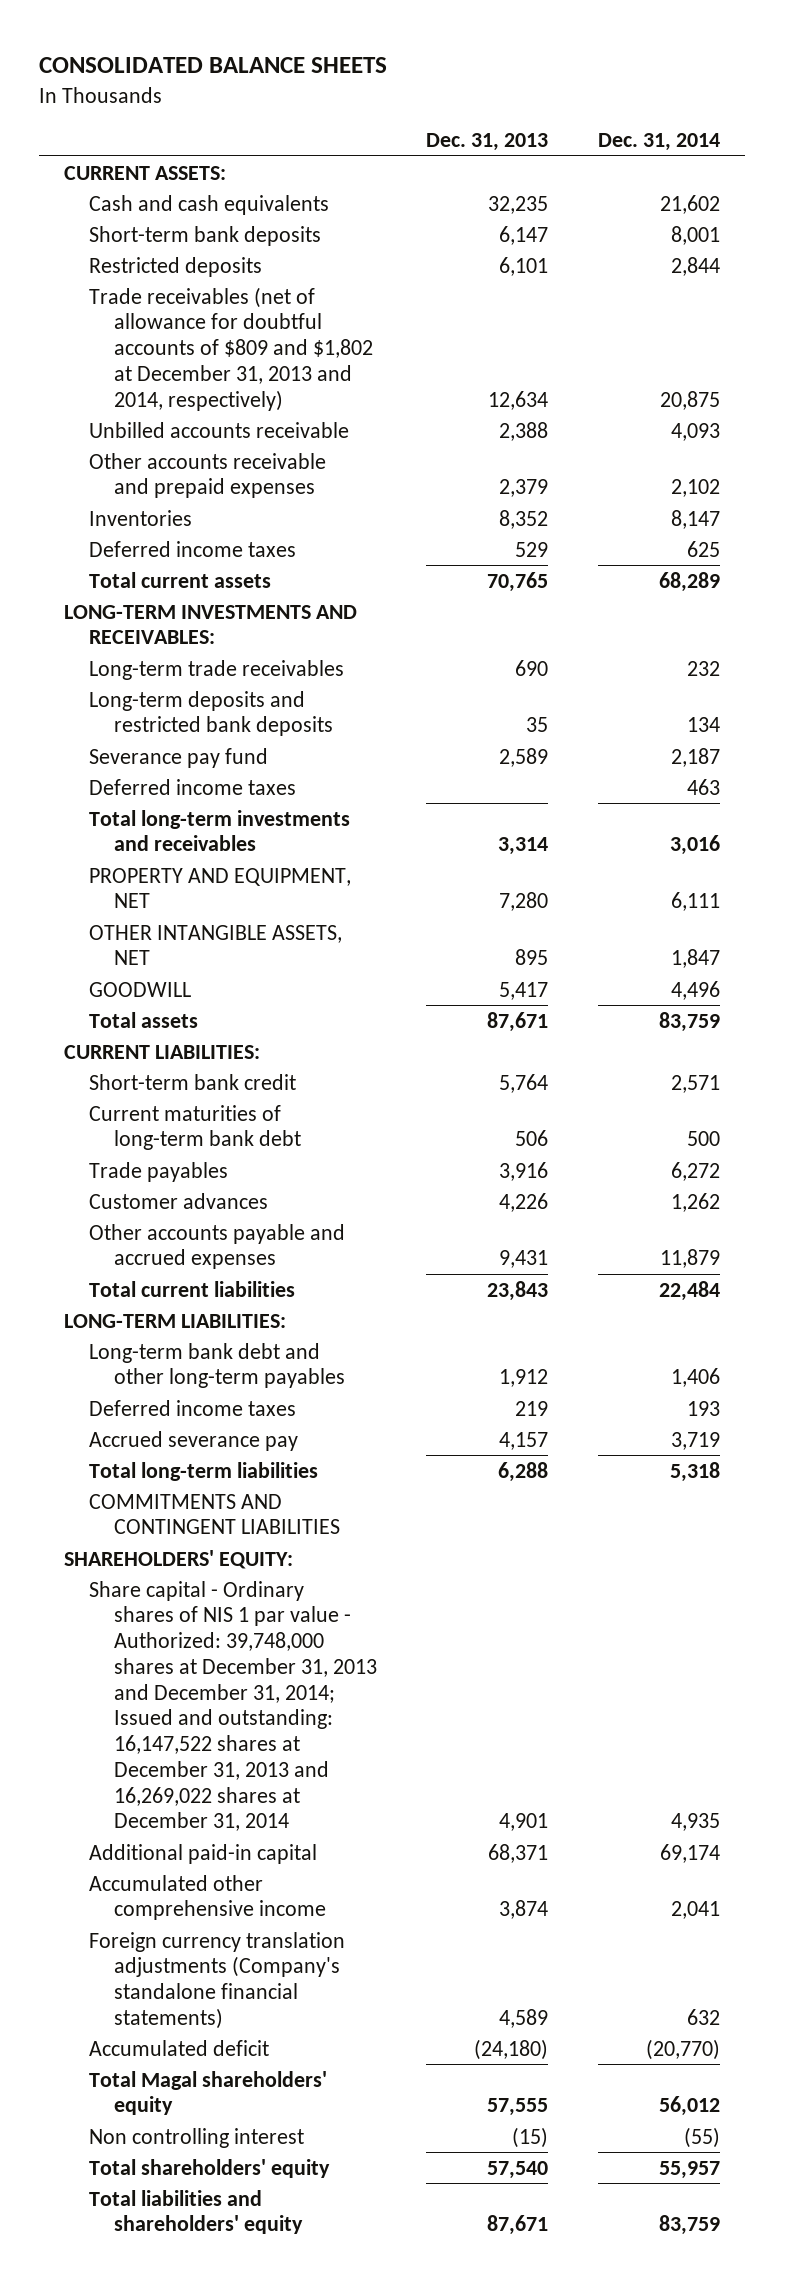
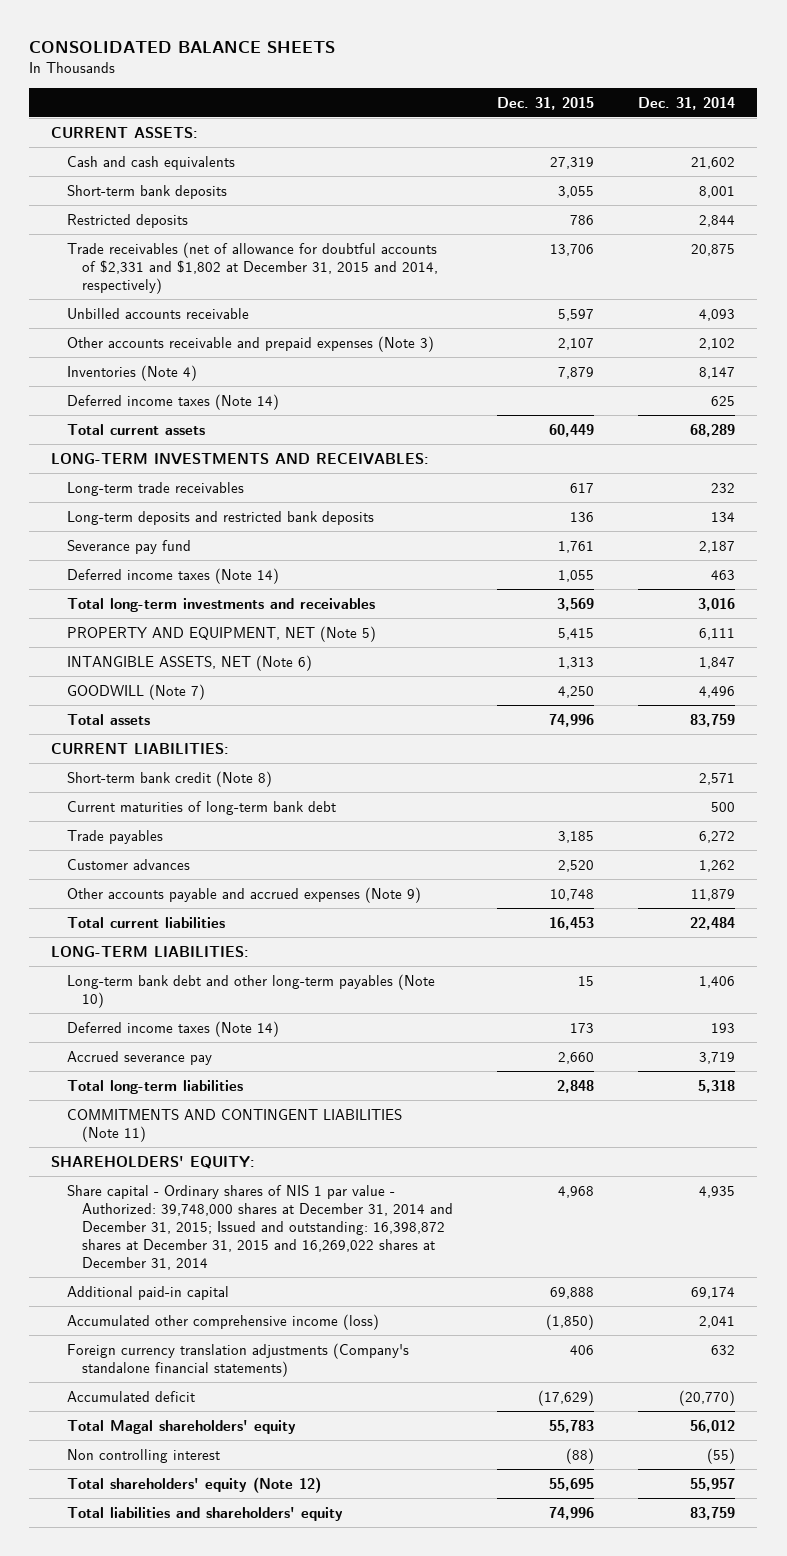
[426,133,549,152] Dec. 31, 2013 -> none
none -> [496,96,594,110] Dec. 31, 2015
[89,286,373,411] Trade receivables (net of allowance for doubtful accounts of $809 and $1,802 at December 31, 2013 and 2014, respectively) -> [66,241,438,294] Trade receivables (net of allowance for doubtful accounts of $2,331 and $1,802 at December 31, 2015 and 2014, respectively)
[89,452,327,499] Other accounts receivable and prepaid expenses -> [66,335,434,352] Other accounts receivable and prepaid expenses (Note 3)
[89,509,193,526] Inventories -> [66,364,197,381] Inventories (Note 4)
[89,540,297,557] Deferred income taxes -> [66,393,279,410] Deferred income taxes (Note 14)
[89,778,297,795] Deferred income taxes -> [66,567,279,584] Deferred income taxes (Note 14)
[89,867,352,909] PROPERTY AND EQUIPMENT, NET -> [66,625,376,642] PROPERTY AND EQUIPMENT, NET (Note 5)
[89,924,343,966] OTHER INTANGIBLE ASSETS, NET -> [66,654,312,671] INTANGIBLE ASSETS, NET (Note 6)
[89,981,192,997] GOODWILL -> [66,683,205,700] GOODWILL (Note 7)
[89,1073,297,1090] Short-term bank credit -> [66,770,272,787] Short-term bank credit (Note 8)
[89,1223,346,1270] Other accounts payable and accrued expenses -> [66,886,421,903] Other accounts payable and accrued expenses (Note 9)
[89,1342,345,1389] Long-term bank debt and other long-term payables -> [66,973,435,1008] Long-term bank debt and other long-term payables (Note 10)
[89,1399,297,1416] Deferred income taxes -> [66,1020,279,1037] Deferred income taxes (Note 14)
[89,1493,340,1535] COMMITMENTS AND CONTINGENT LIABILITIES -> [66,1108,402,1142] COMMITMENTS AND CONTINGENT LIABILITIES (Note 11)
[89,1580,377,1832] Share capital - Ordinary shares of NIS 1 par value - Authorized: 39,748,000 shares at December 31, 2013 and December 31, 2014; Issued and outstanding: 16,147,522 shares at December 31, 2013 and 16,269,022 shares at December 31, 2014 -> [66,1184,453,1270] Share capital - Ordinary shares of NIS 1 par value - Authorized: 39,748,000 shares at December 31, 2014 and December 31, 2015; Issued and outstanding: 16,398,872 shares at December 31, 2015 and 16,269,022 shares at December 31, 2014
[89,1874,326,1921] Accumulated other comprehensive income -> [66,1313,379,1330] Accumulated other comprehensive income (loss)
[89,2158,331,2178] Total shareholders' equity -> [66,1476,321,1493] Total shareholders' equity (Note 12)

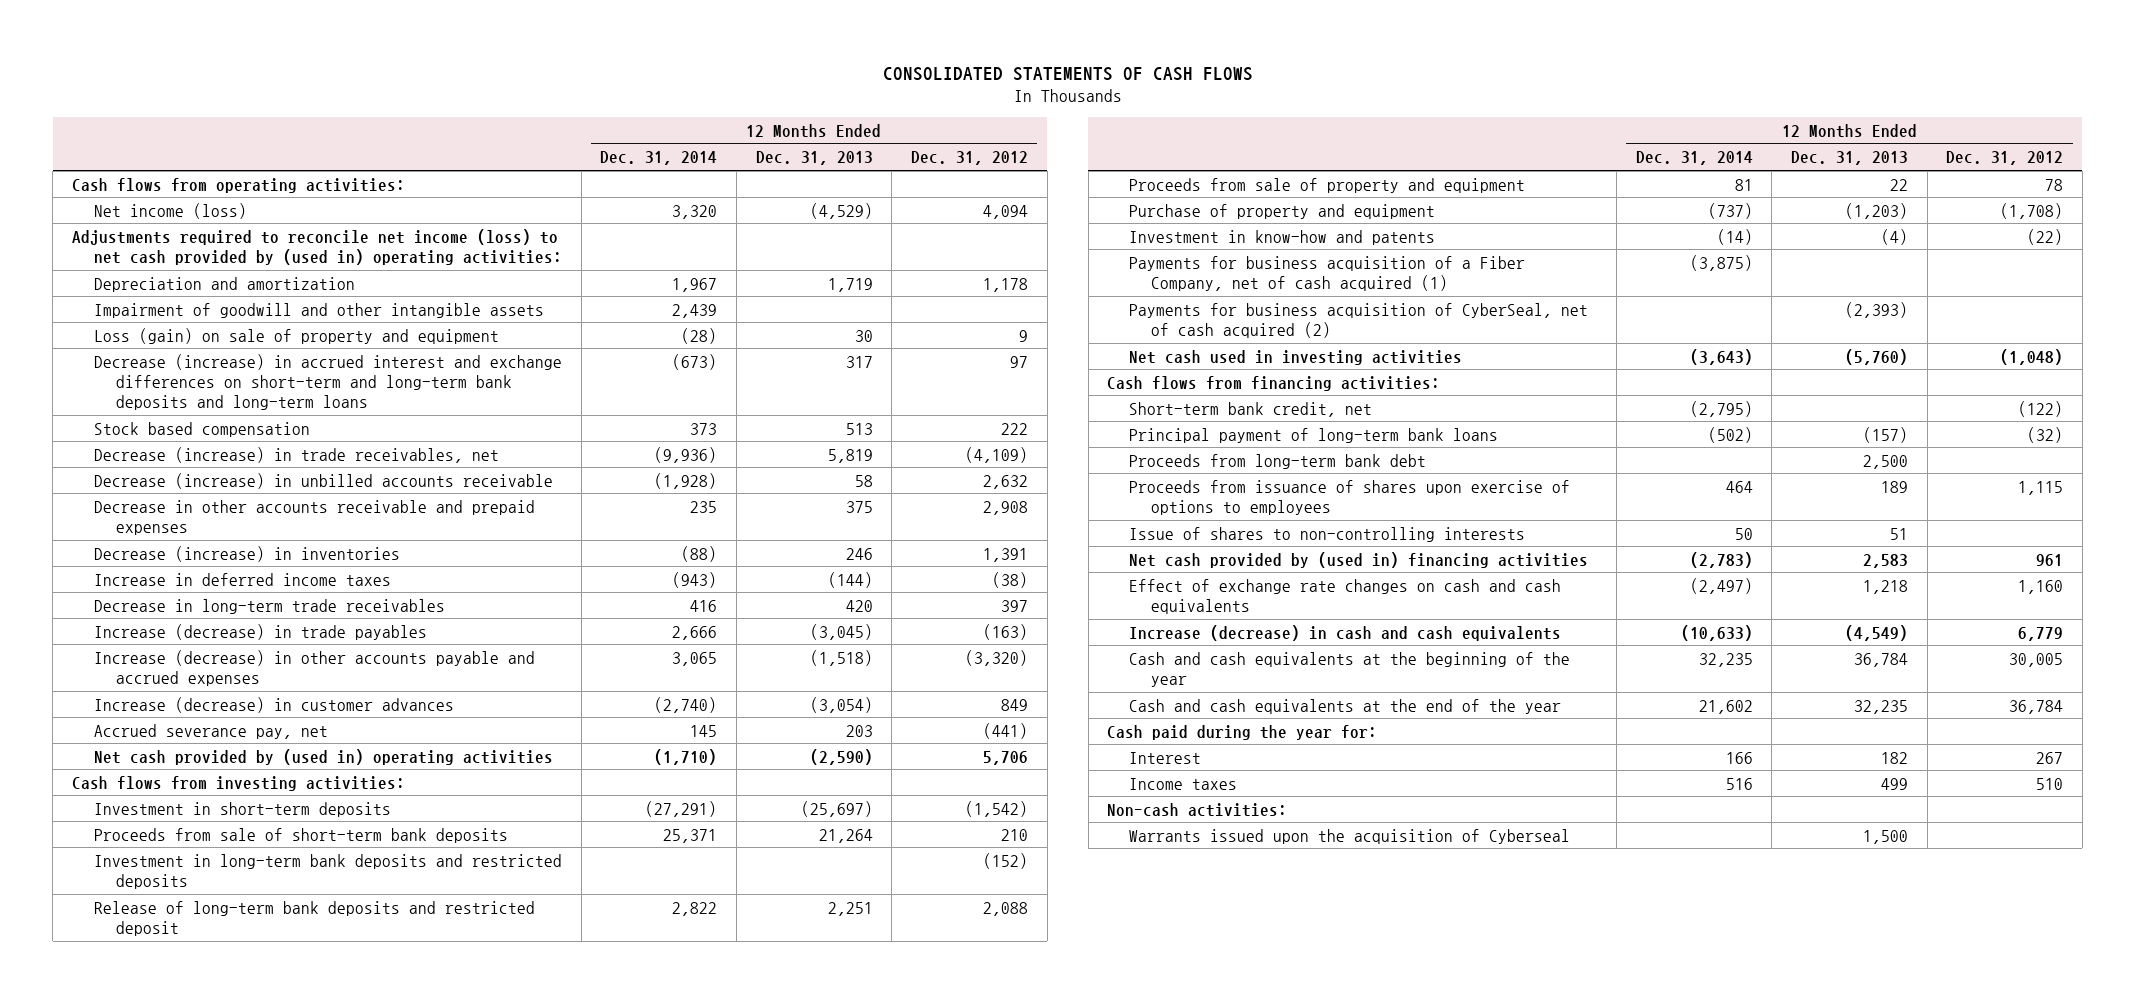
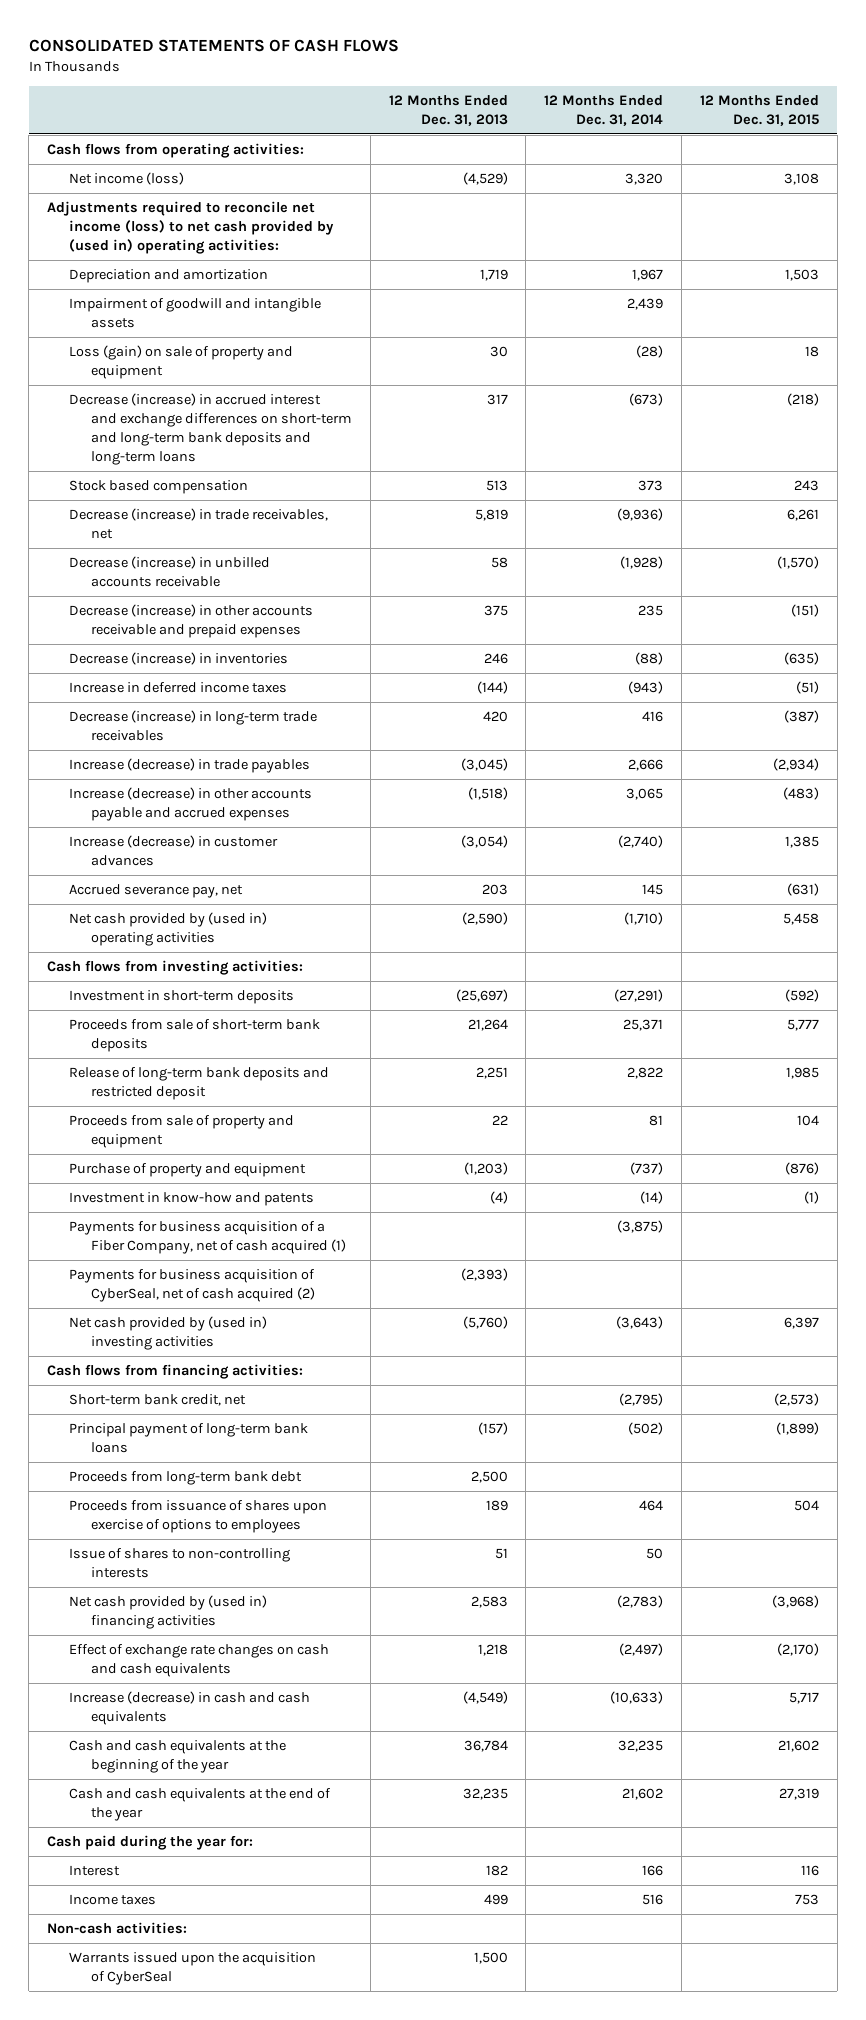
[910,151,1028,166] Dec. 31, 2012 -> none
none -> [699,95,819,127] 12 Months Ended Dec. 31, 2015
[94,302,545,318] Impairment of goodwill and other intangible assets -> [68,298,321,329] Impairment of goodwill and intangible assets
[94,499,536,535] Decrease in other accounts receivable and prepaid expenses -> [68,604,313,639] Decrease (increase) in other accounts receivable and prepaid expenses
[94,598,446,614] Decrease in long-term trade receivables -> [68,710,317,742] Decrease (increase) in long-term trade receivables
[94,853,563,889] Investment in long-term bank deposits and restricted deposits -> none
[1129,349,1463,365] Net cash used in investing activities -> [68,1316,267,1351] Net cash provided by (used in) investing activities
[1129,828,1571,844] Warrants issued upon the acquisition of Cyberseal -> [68,1952,316,1986] Warrants issued upon the acquisition of CyberSeal

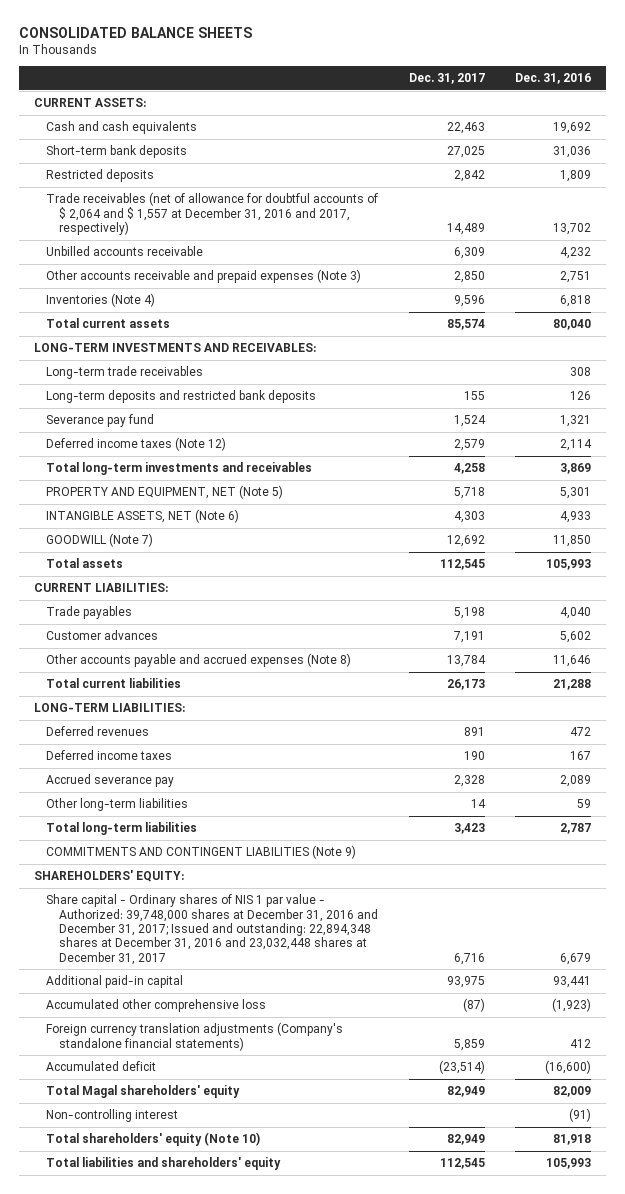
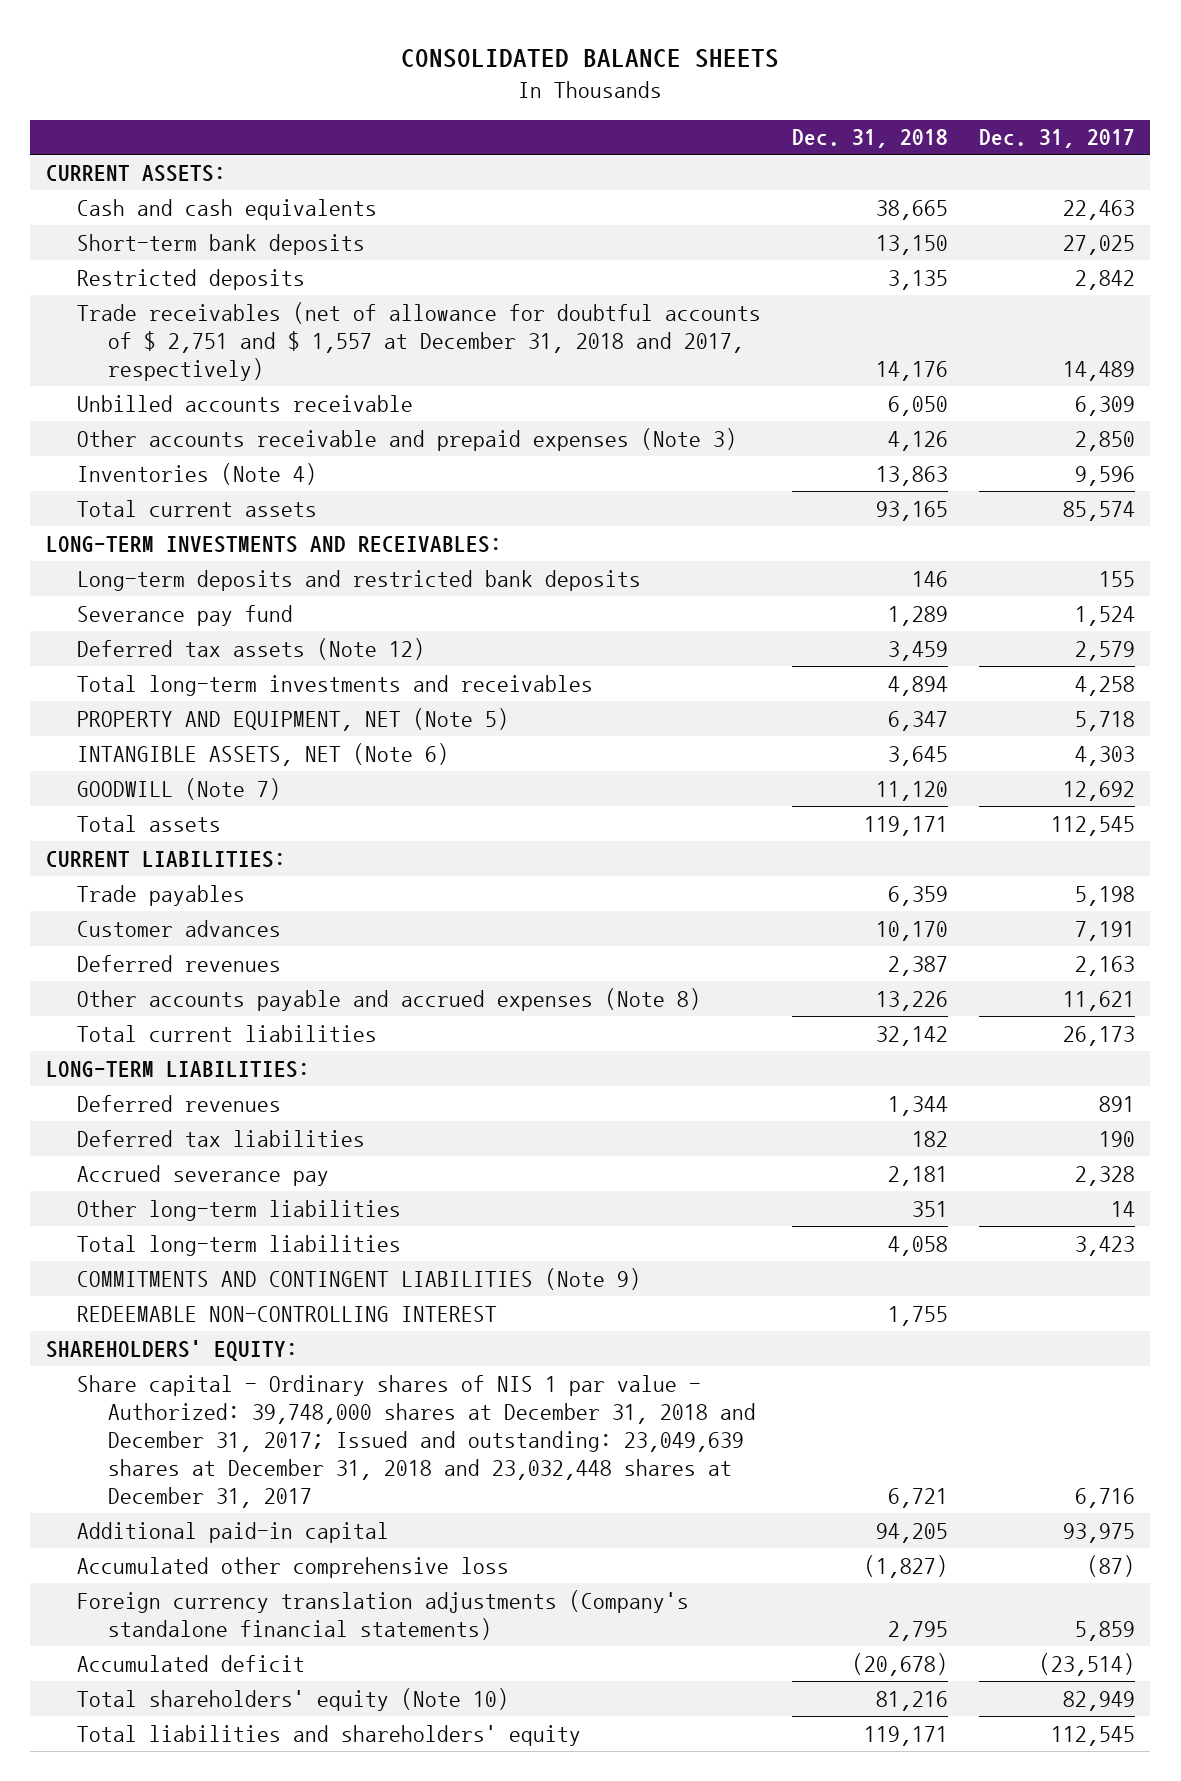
[515,73,592,85] Dec. 31, 2016 -> none
none -> [791,129,948,149] Dec. 31, 2018
[46,192,379,235] Trade receivables (net of allowance for doubtful accounts of $ 2,064 and $ 1,557 at December 31, 2016 and 2017, respectively) -> [76,301,761,381] Trade receivables (net of allowance for doubtful accounts of $ 2,751 and $ 1,557 at December 31, 2018 and 2017, respectively)
[46,366,204,380] Long-term trade receivables -> none
[46,437,227,452] Deferred income taxes (Note 12) -> [76,637,425,660] Deferred tax assets (Note 12)
none -> [76,954,281,972] Deferred revenues
[446,655,486,668] 13,784 -> [1062,990,1135,1011] 11,621
[46,750,173,761] Deferred income taxes -> [76,1129,365,1147] Deferred tax liabilities
none -> [76,1305,497,1322] REDEEMABLE NON-CONTROLLING INTEREST
[46,894,378,965] Share capital - Ordinary shares of NIS 1 par value - Authorized: 39,748,000 shares at December 31, 2016 and December 31, 2017; Issued and outstanding: 22,894,348 shares at December 31, 2016 and 23,032,448 shares at December 31, 2017 -> [76,1374,757,1509] Share capital - Ordinary shares of NIS 1 par value - Authorized: 39,748,000 shares at December 31, 2018 and December 31, 2017; Issued and outstanding: 23,049,639 shares at December 31, 2018 and 23,032,448 shares at December 31, 2017
[46,1085,241,1099] Total Magal shareholders' equity -> none
[46,1109,179,1123] Non-controlling interest -> none

